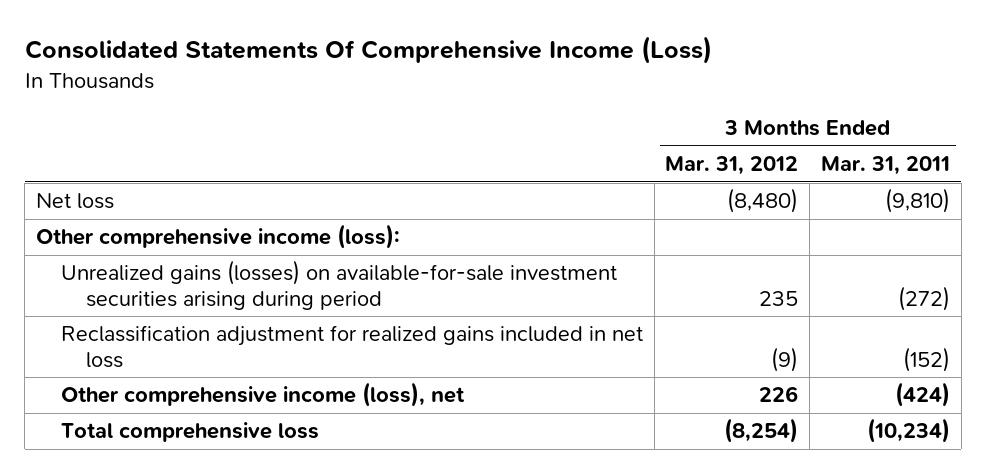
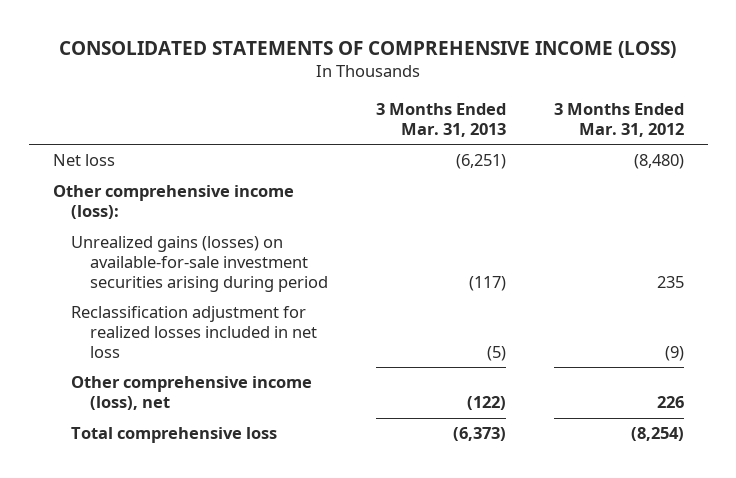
[24,36,712,65] Consolidated Statements Of Comprehensive Income (Loss) -> [59,40,677,58] CONSOLIDATED STATEMENTS OF COMPREHENSIVE INCOME (LOSS)
[821,156,951,176] Mar. 31, 2011 -> none
none -> [375,103,506,137] 3 Months Ended Mar. 31, 2013
[60,325,643,368] Reclassification adjustment for realized gains included in net loss -> [71,306,317,359] Reclassification adjustment for realized losses included in net loss

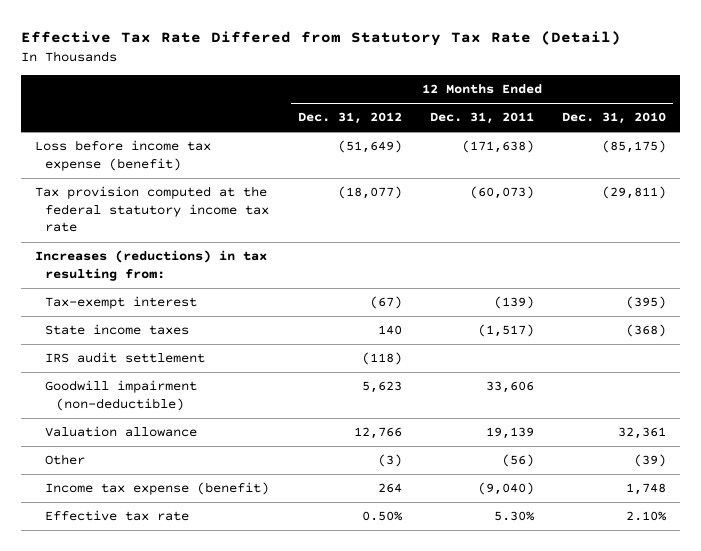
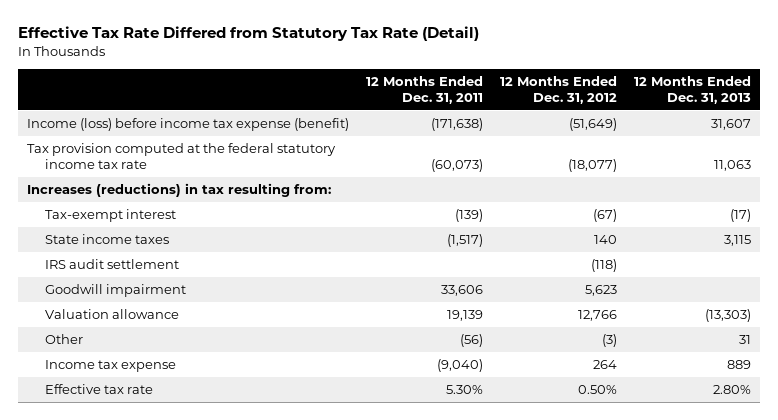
[562,112,667,125] Dec. 31, 2010 -> none
none -> [634,75,752,104] 12 Months Ended Dec. 31, 2013
[34,140,211,171] Loss before income tax expense (benefit) -> [26,118,349,132] Income (loss) before income tax expense (benefit)
[45,380,198,411] Goodwill impairment (non-deductible) -> [45,284,187,298] Goodwill impairment
[45,482,270,496] Income tax expense (benefit) -> [45,360,177,373] Income tax expense

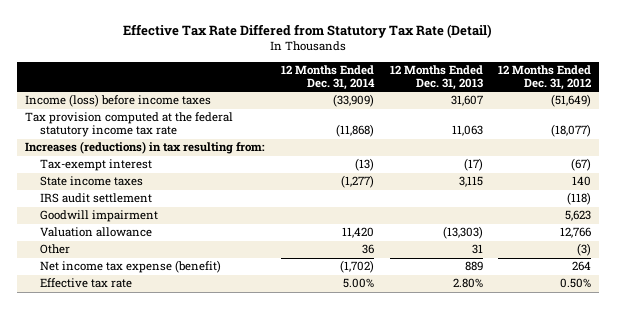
[365,75,483,104] 12 Months Ended Dec. 31, 2011 -> none
none -> [281,65,376,91] 12 Months Ended Dec. 31, 2014
[26,118,349,132] Income (loss) before income tax expense (benefit) -> [25,94,212,108] Income (loss) before income taxes
[45,360,177,373] Income tax expense -> [39,260,221,274] Net income tax expense (benefit)

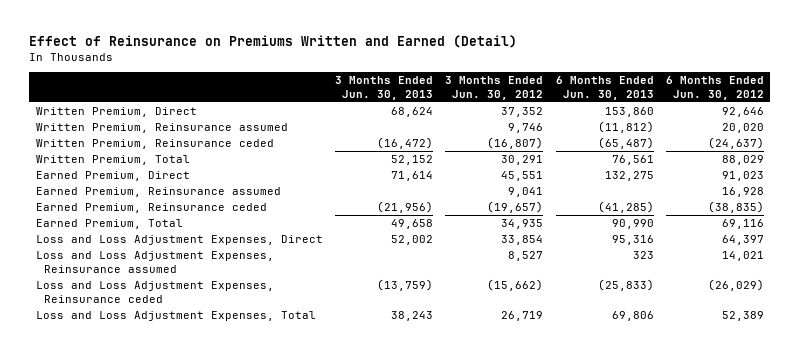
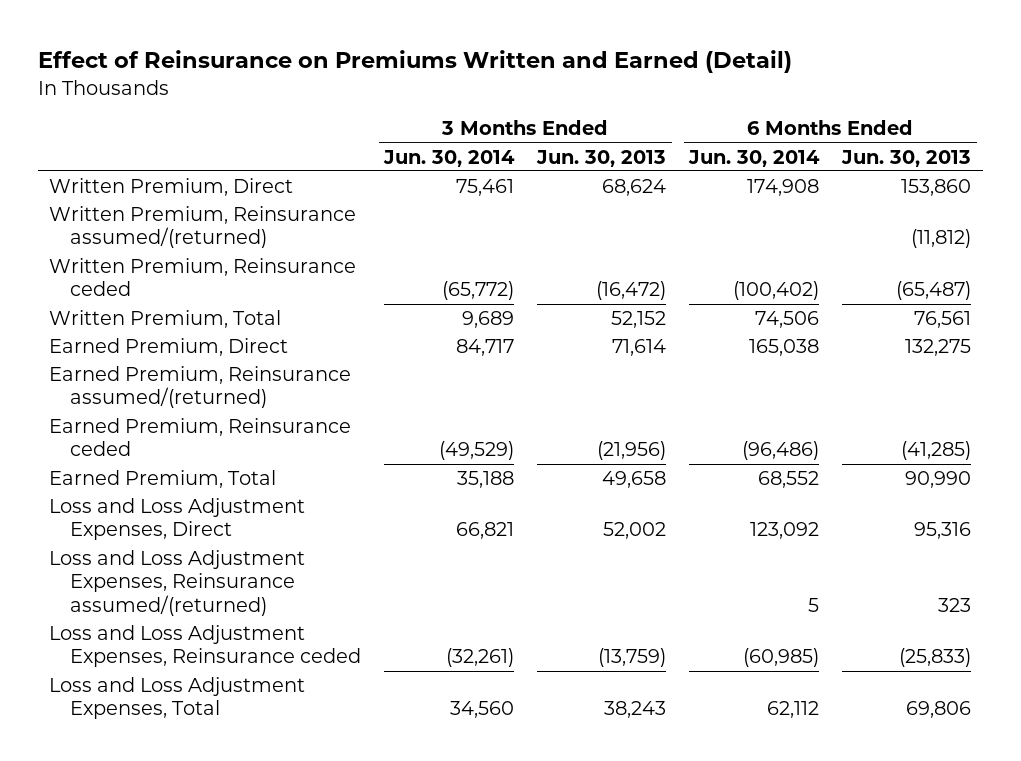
[445,76,544,100] 3 Months Ended Jun. 30, 2012 -> none
[666,76,765,100] 6 Months Ended Jun. 30, 2012 -> none
none -> [383,149,516,167] Jun. 30, 2014
none -> [688,149,821,167] Jun. 30, 2014
[35,123,288,134] Written Premium, Reinsurance assumed -> [49,205,357,249] Written Premium, Reinsurance assumed/(returned)
[35,187,281,198] Earned Premium, Reinsurance assumed -> [49,365,352,409] Earned Premium, Reinsurance assumed/(returned)
[35,251,274,273] Loss and Loss Adjustment Expenses, Reinsurance assumed -> [49,549,306,616] Loss and Loss Adjustment Expenses, Reinsurance assumed/(returned)

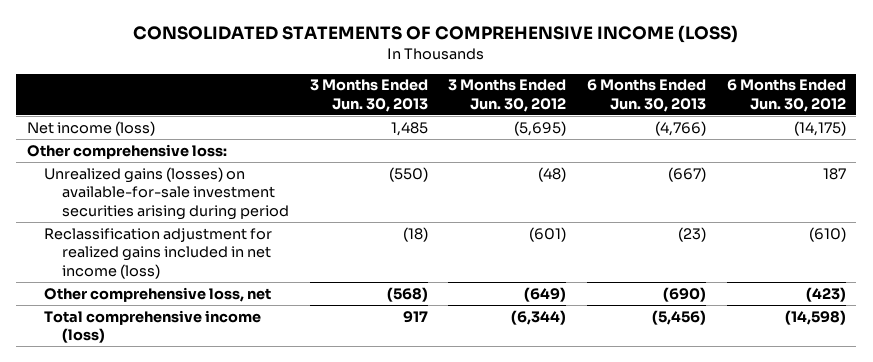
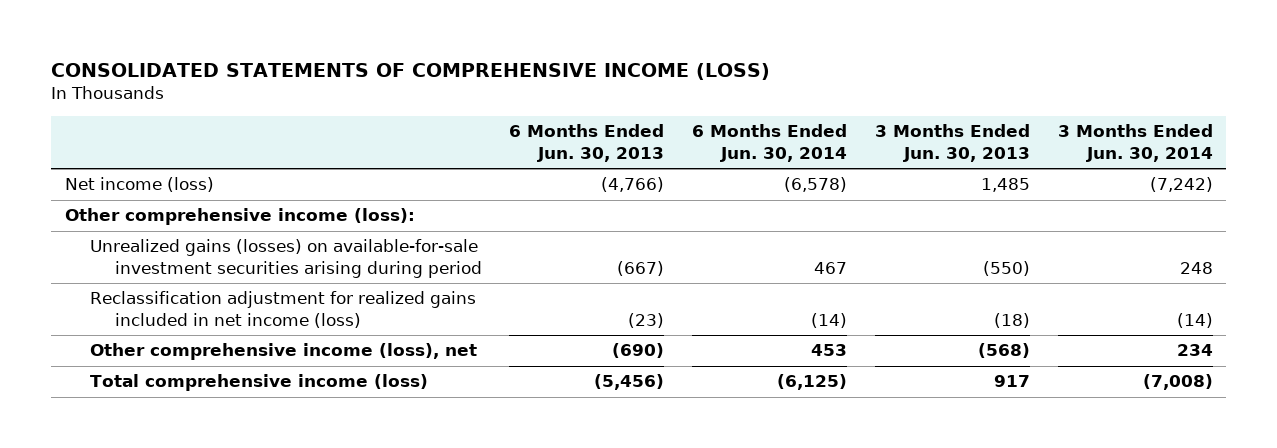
[448,79,567,112] 3 Months Ended Jun. 30, 2012 -> none
[727,79,847,112] 6 Months Ended Jun. 30, 2012 -> none
none -> [692,124,848,162] 6 Months Ended Jun. 30, 2014
none -> [1057,124,1213,162] 3 Months Ended Jun. 30, 2014
[26,143,227,159] Other comprehensive loss: -> [64,208,415,226] Other comprehensive income (loss):
[44,286,272,302] Other comprehensive loss, net -> [89,343,477,361] Other comprehensive income (loss), net

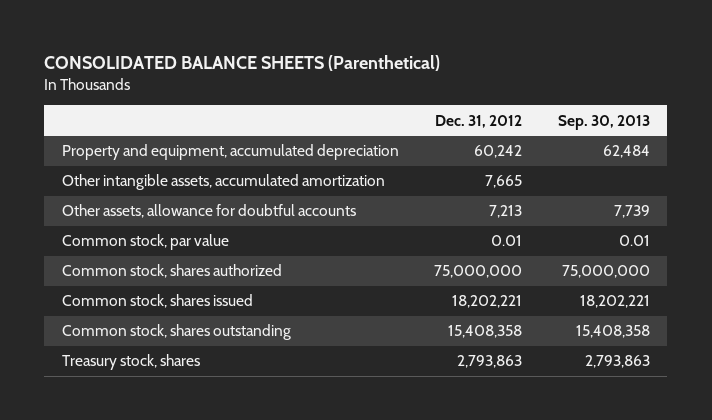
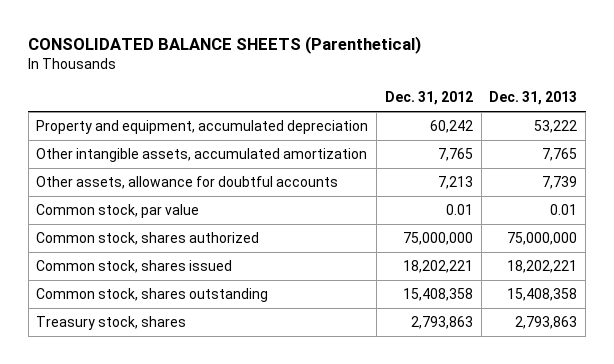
[557,114,650,130] Sep. 30, 2013 -> none
none -> [489,91,578,106] Dec. 31, 2013
[485,175,523,189] 7,665 -> [437,147,473,161] 7,765

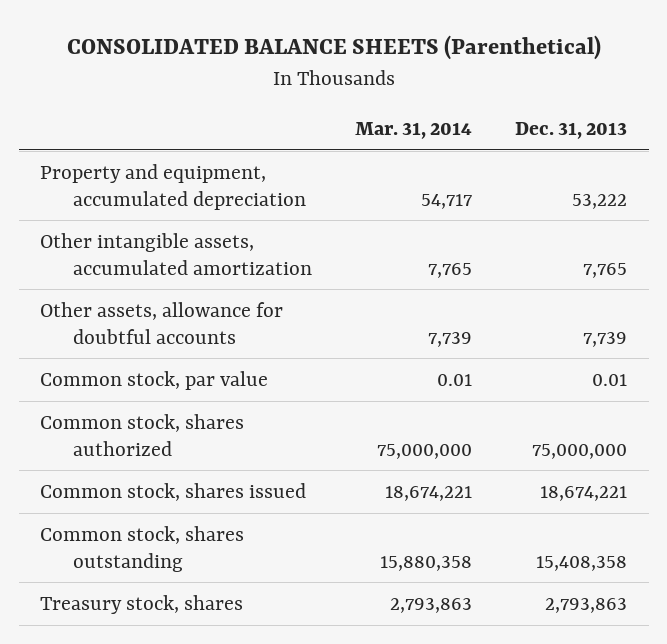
[384,91,473,106] Dec. 31, 2012 -> none
none -> [354,122,472,140] Mar. 31, 2014
[507,259,578,273] 18,202,221 -> [540,485,628,501] 18,674,221

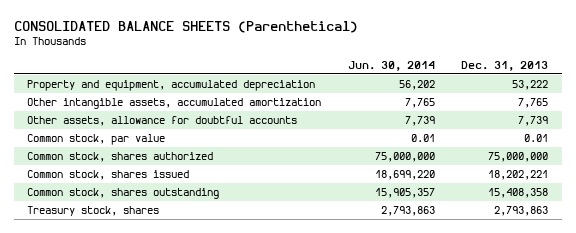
[354,122,472,140] Mar. 31, 2014 -> none
none -> [347,60,435,71] Jun. 30, 2014
[540,485,628,501] 18,674,221 -> [488,170,549,181] 18,202,221

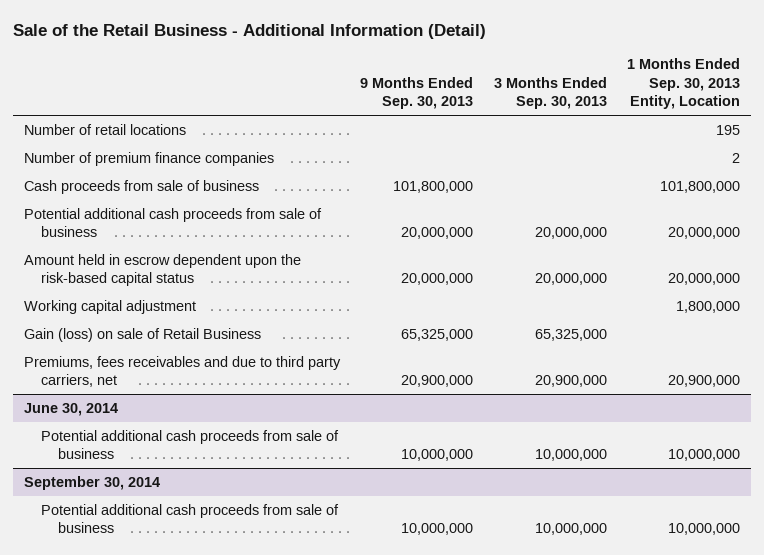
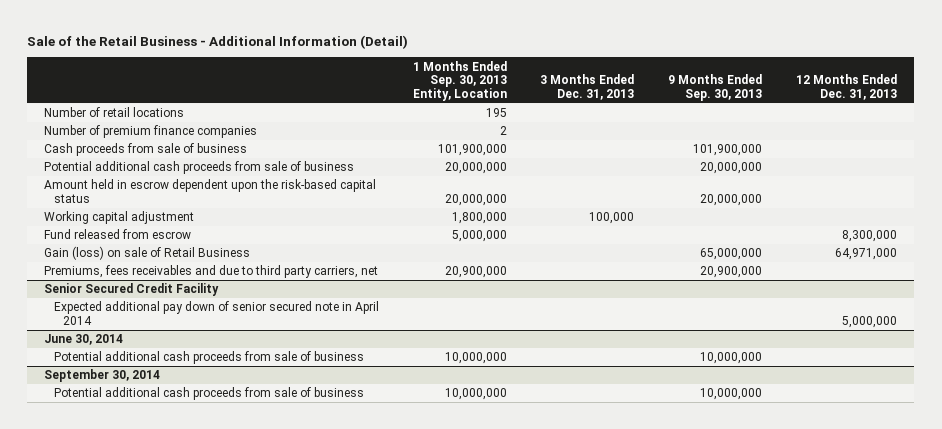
[493,76,607,110] 3 Months Ended Sep. 30, 2013 -> none
none -> [540,74,635,101] 3 Months Ended Dec. 31, 2013
none -> [796,74,898,101] 12 Months Ended Dec. 31, 2013
[393,180,474,193] 101,800,000 -> [693,144,763,157] 101,900,000
[660,180,741,193] 101,800,000 -> [437,144,507,157] 101,900,000
none -> [44,229,192,240] Fund released from escrow
[401,328,474,341] 65,325,000 -> [700,248,763,261] 65,000,000
none -> [44,283,220,297] Senior Secured Credit Facility
none -> [53,301,379,325] Expected additional pay down of senior secured note in April 2014

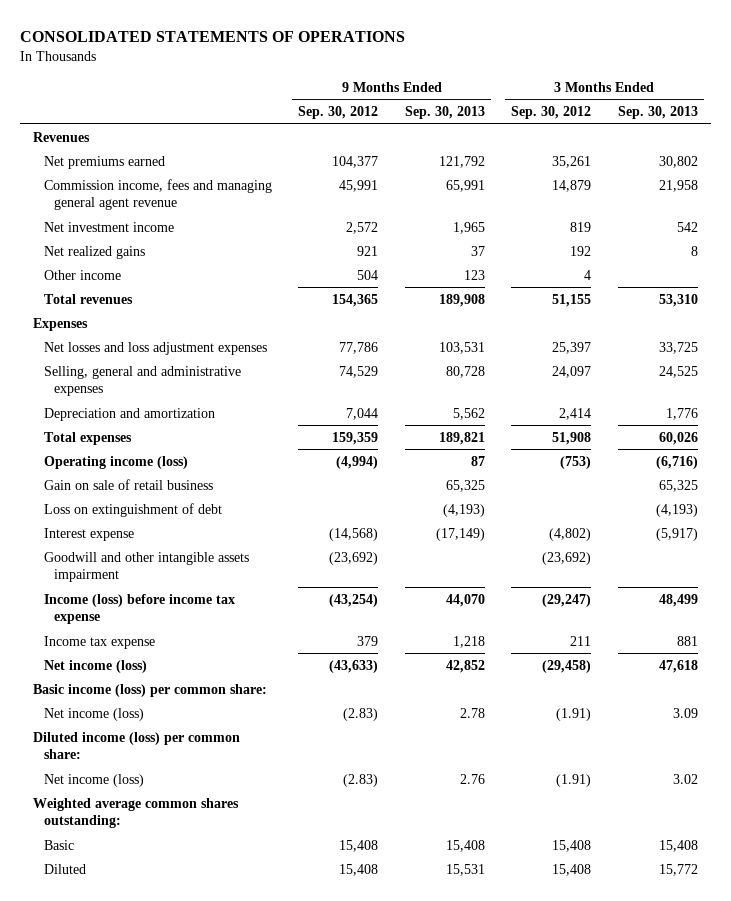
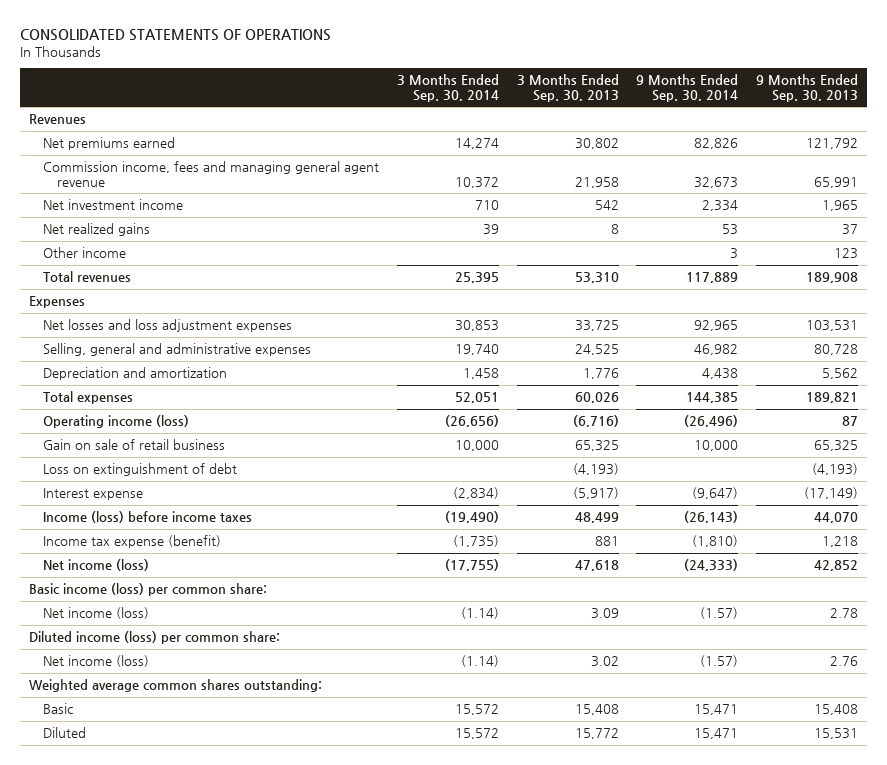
[298,106,379,120] Sep. 30, 2012 -> none
[511,106,592,120] Sep. 30, 2012 -> none
none -> [397,74,500,102] 3 Months Ended Sep. 30, 2014
none -> [636,74,739,102] 9 Months Ended Sep. 30, 2014
[43,551,249,583] Goodwill and other intangible assets impairment -> none
[43,593,235,625] Income (loss) before income tax expense -> [43,511,253,524] Income (loss) before income taxes
[43,635,155,649] Income tax expense -> [43,535,222,549] Income tax expense (benefit)

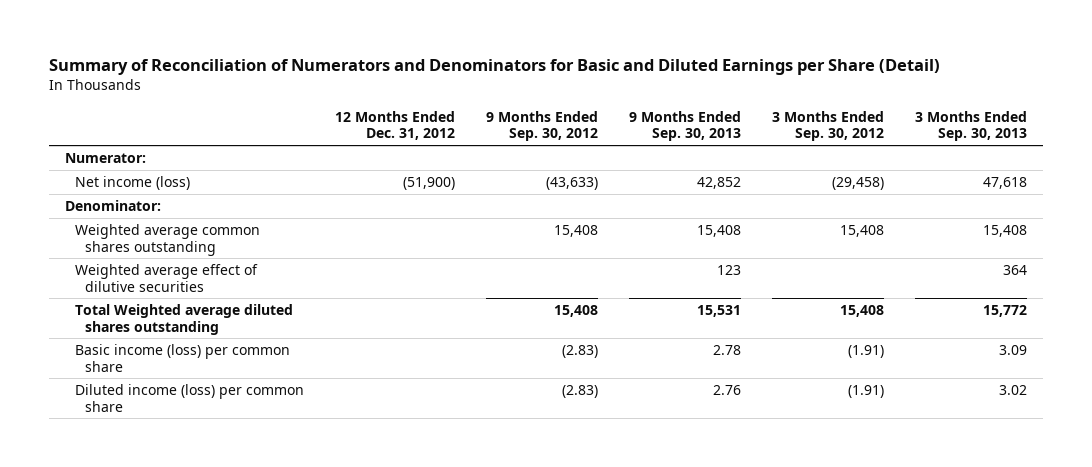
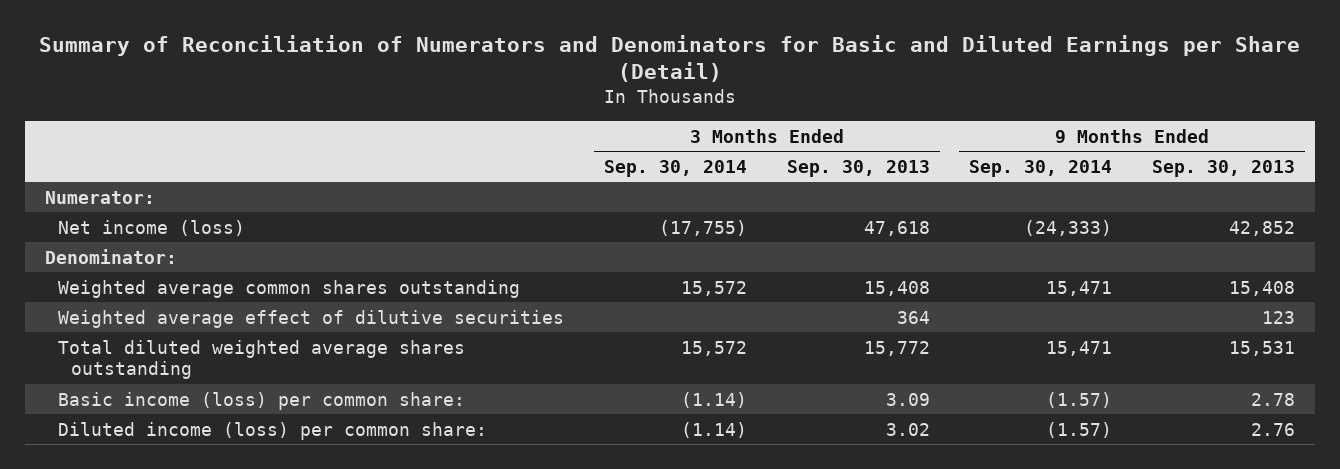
[335,110,456,141] 12 Months Ended Dec. 31, 2012 -> none
[486,110,599,142] 9 Months Ended Sep. 30, 2012 -> none
[772,110,885,142] 3 Months Ended Sep. 30, 2012 -> none
none -> [603,159,747,177] Sep. 30, 2014
none -> [969,159,1113,177] Sep. 30, 2014
[75,303,294,335] Total Weighted average diluted shares outstanding -> [57,339,465,380] Total diluted weighted average shares outstanding
[75,343,291,372] Basic income (loss) per common share -> [57,391,465,410] Basic income (loss) per common share:
[75,383,305,412] Diluted income (loss) per common share -> [57,421,487,440] Diluted income (loss) per common share:

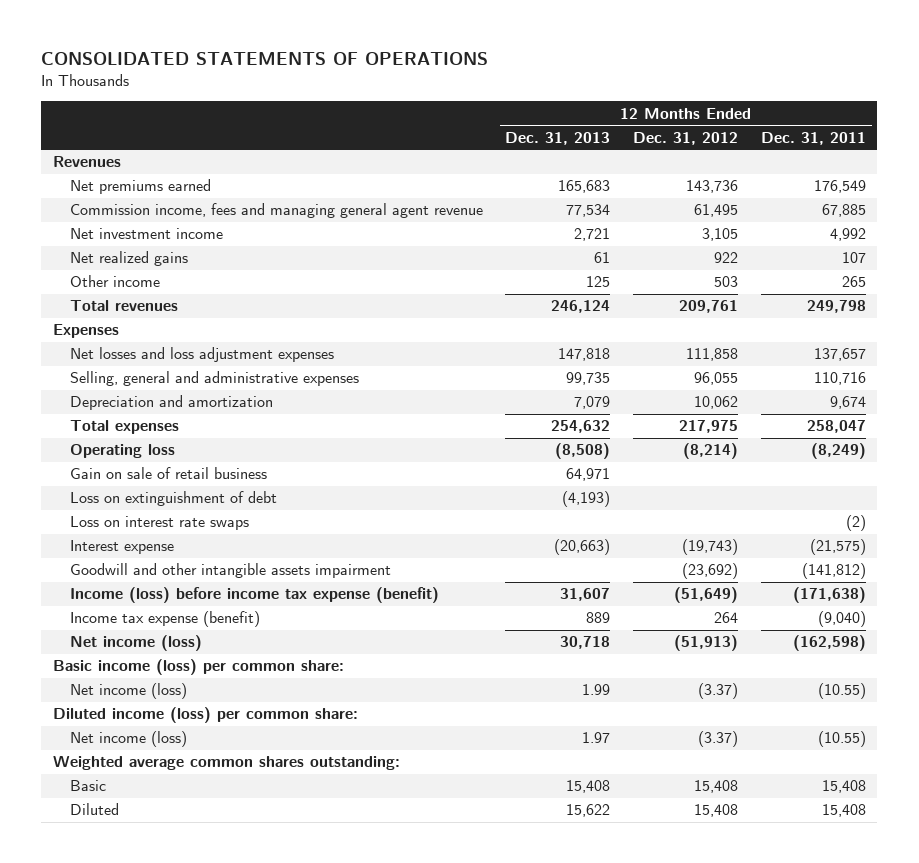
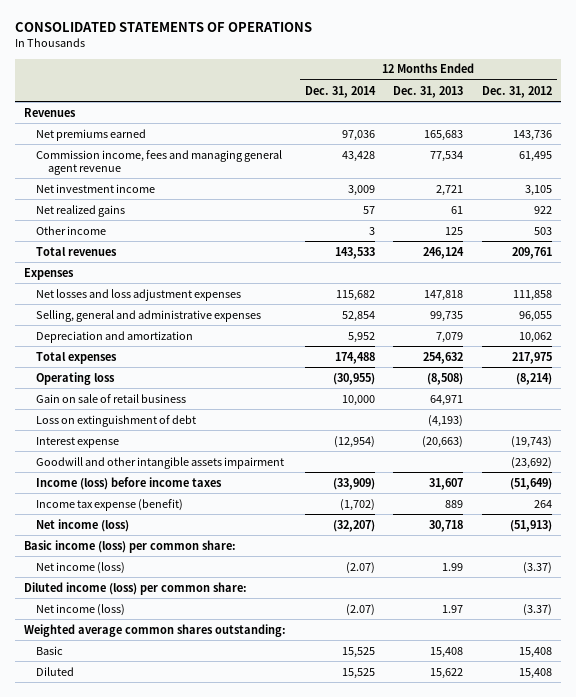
[760,131,866,145] Dec. 31, 2011 -> none
none -> [304,85,376,98] Dec. 31, 2014
[69,516,249,531] Loss on interest rate swaps -> none
[69,587,439,604] Income (loss) before income tax expense (benefit) -> [36,476,223,490] Income (loss) before income taxes

